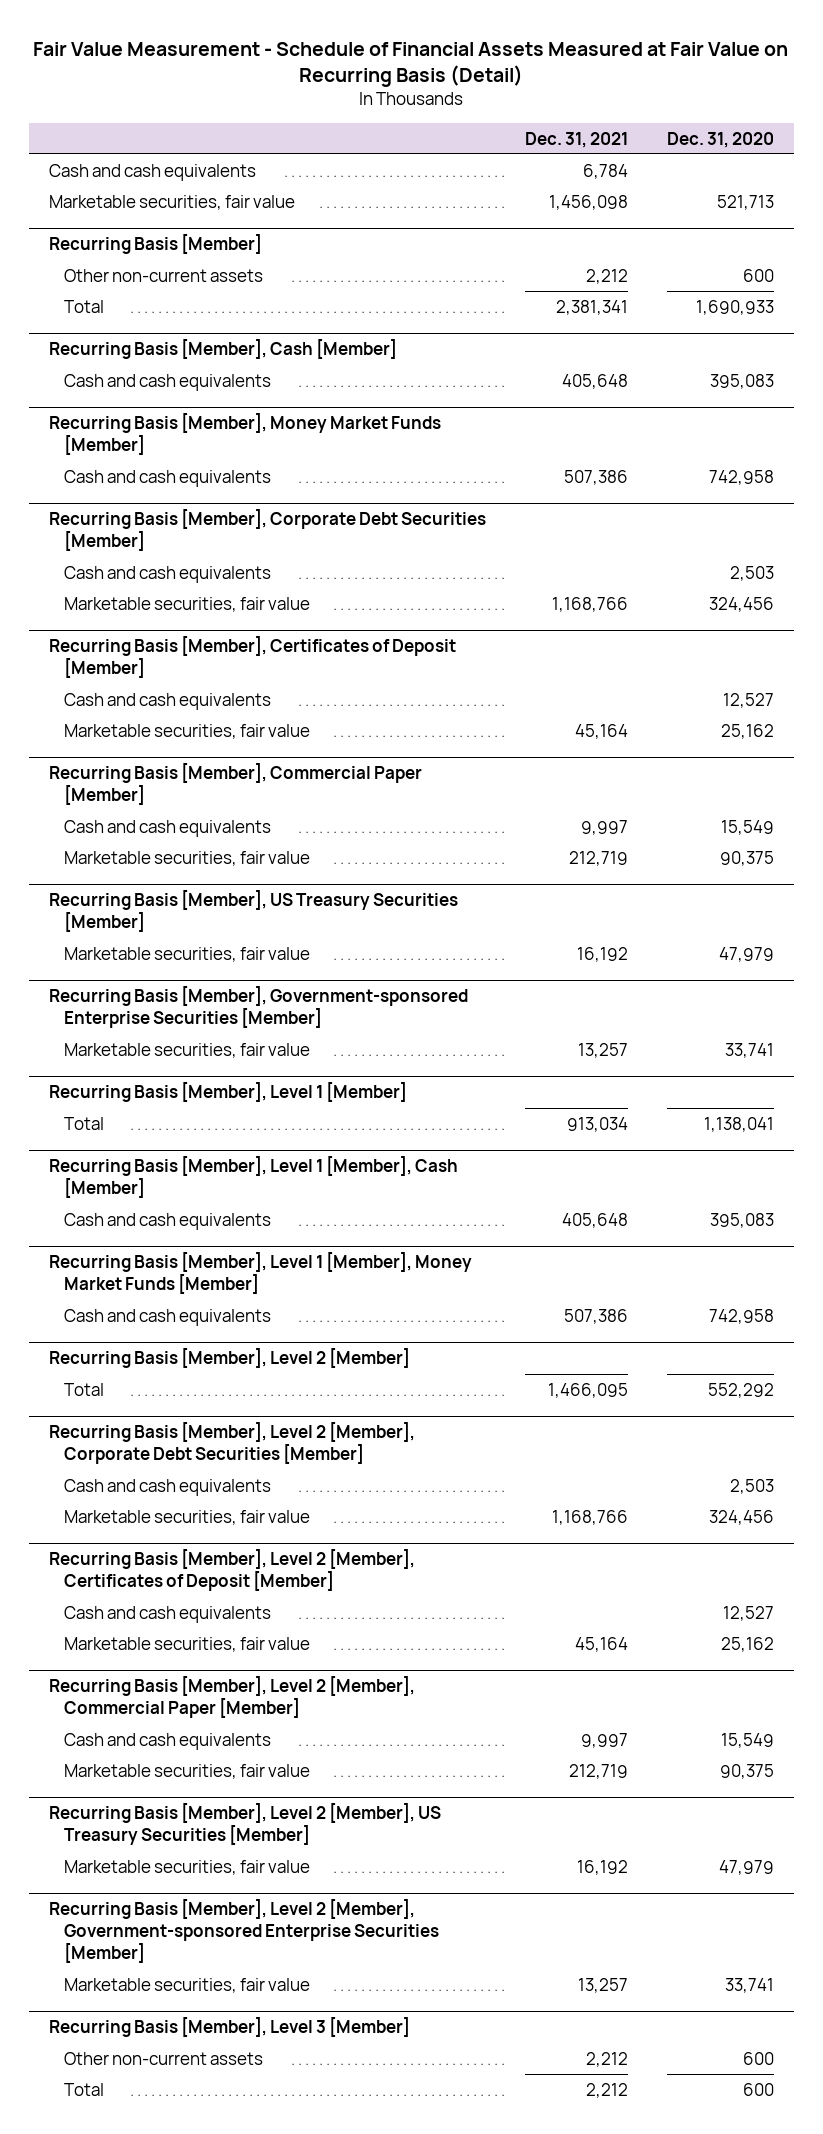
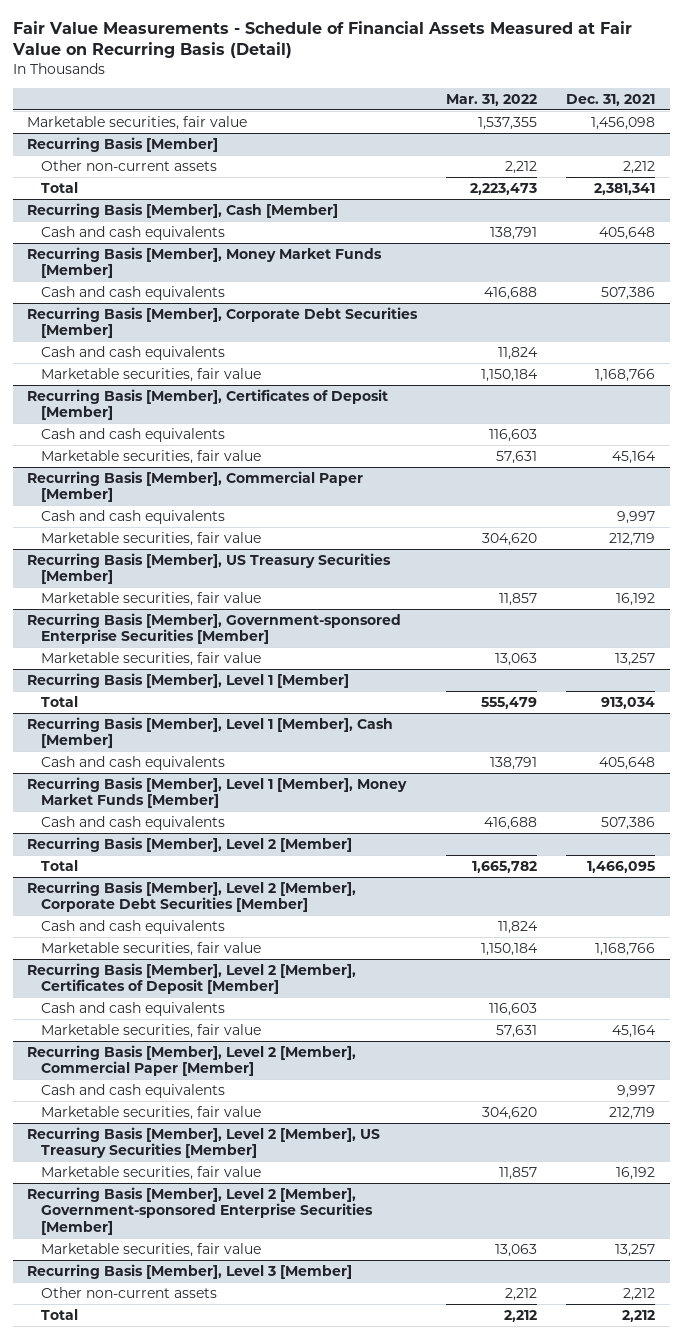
[33,41,789,88] Fair Value Measurement - Schedule of Financial Assets Measured at Fair Value on Recurring Basis (Detail) -> [11,21,632,59] Fair Value Measurements - Schedule of Financial Assets Measured at Fair Value on Recurring Basis (Detail)
[667,131,775,148] Dec. 31, 2020 -> none
none -> [446,93,538,106] Mar. 31, 2022
[48,163,256,181] Cash and cash equivalents -> none

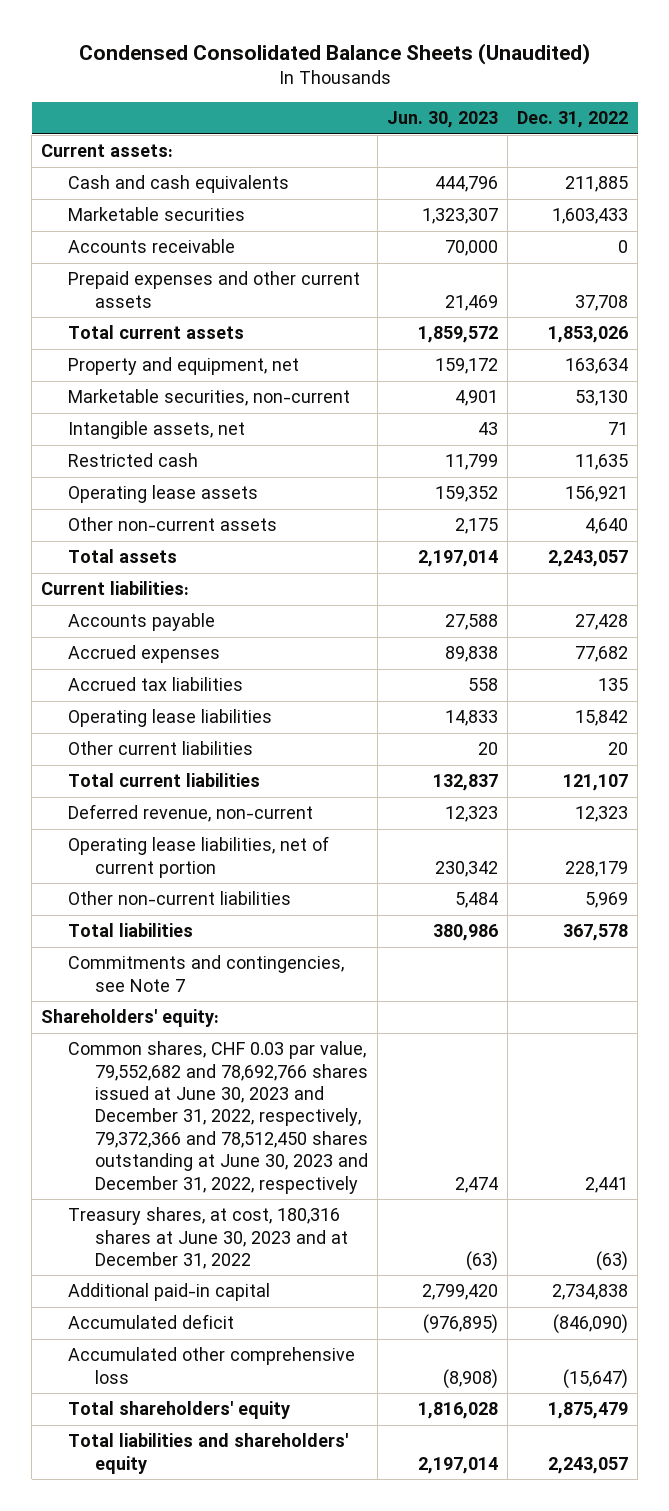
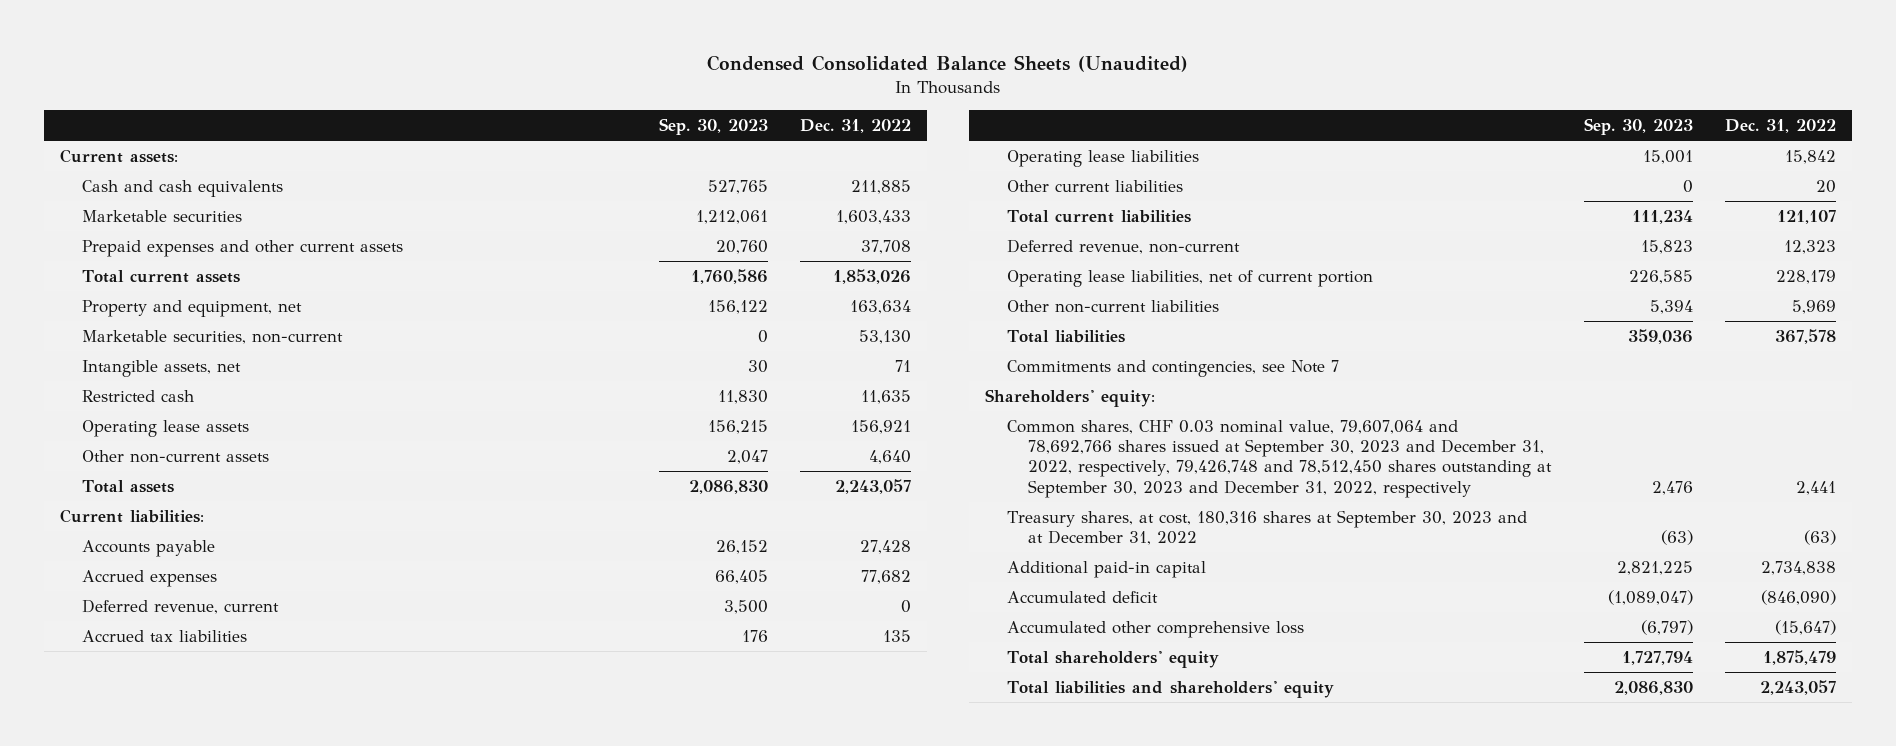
[387,111,499,129] Jun. 30, 2023 -> none
none -> [658,118,768,136] Sep. 30, 2023
[68,239,236,254] Accounts receivable -> none
none -> [81,598,279,614] Deferred revenue, current
[68,1041,369,1194] Common shares, CHF 0.03 par value, 79,552,682 and 78,692,766 shares issued at June 30, 2023 and December 31, 2022, respectively, 79,372,366 and 78,512,450 shares outstanding at June 30, 2023 and December 31, 2022, respectively -> [1006,419,1553,498] Common shares, CHF 0.03 nominal value, 79,607,064 and 78,692,766 shares issued at September 30, 2023 and December 31, 2022, respectively, 79,426,748 and 78,512,450 shares outstanding at September 30, 2023 and December 31, 2022, respectively
[68,1207,349,1269] Treasury shares, at cost, 180,316 shares at June 30, 2023 and at December 31, 2022 -> [1006,509,1527,546] Treasury shares, at cost, 180,316 shares at September 30, 2023 and at December 31, 2022

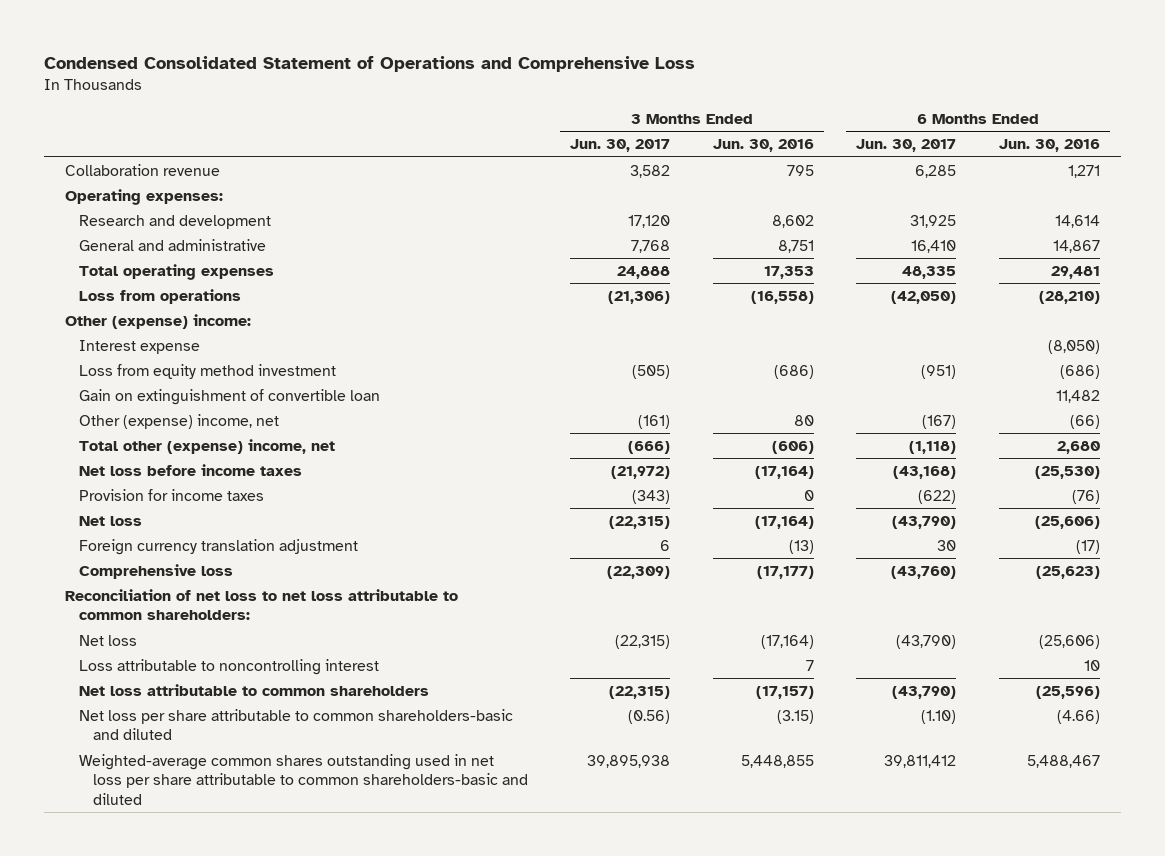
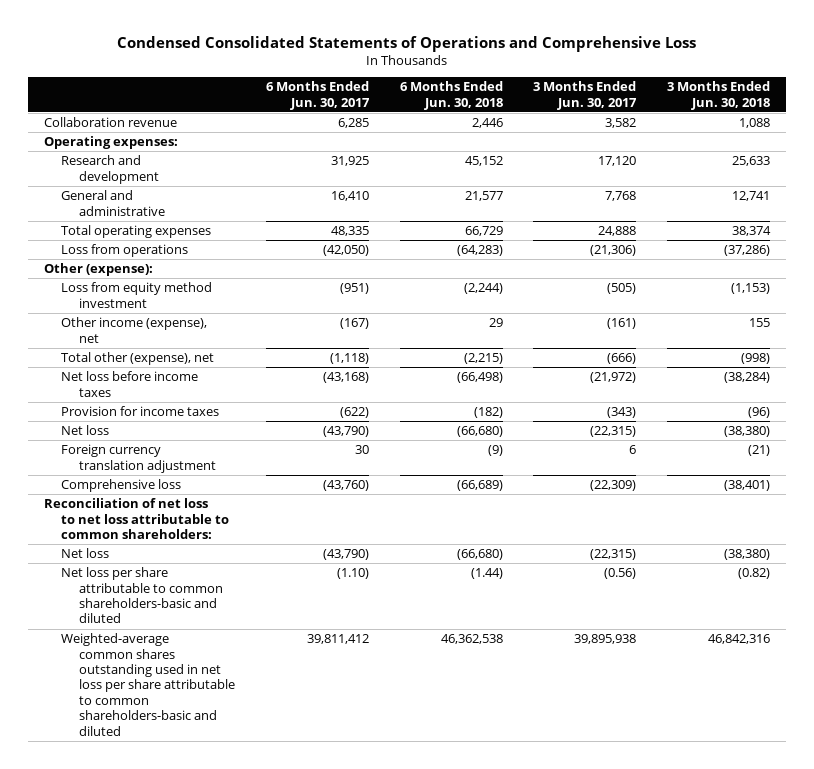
[44,55,696,72] Condensed Consolidated Statement of Operations and Comprehensive Loss -> [116,35,696,52] Condensed Consolidated Statements of Operations and Comprehensive Loss
[712,139,814,153] Jun. 30, 2016 -> none
[998,139,1100,153] Jun. 30, 2016 -> none
none -> [399,81,503,110] 6 Months Ended Jun. 30, 2018
none -> [667,81,771,110] 3 Months Ended Jun. 30, 2018
[79,340,201,355] Interest expense -> none
[65,314,252,330] Other (expense) income: -> [43,263,153,277] Other (expense):
[79,389,381,406] Gain on extinguishment of convertible loan -> none
[79,414,280,430] Other (expense) income, net -> [61,317,208,343] Other income (expense), net
[79,439,336,455] Total other (expense) income, net -> [61,352,215,366] Total other (expense), net
[79,659,380,676] Loss attributable to noncontrolling interest -> none
[79,684,430,697] Net loss attributable to common shareholders -> none

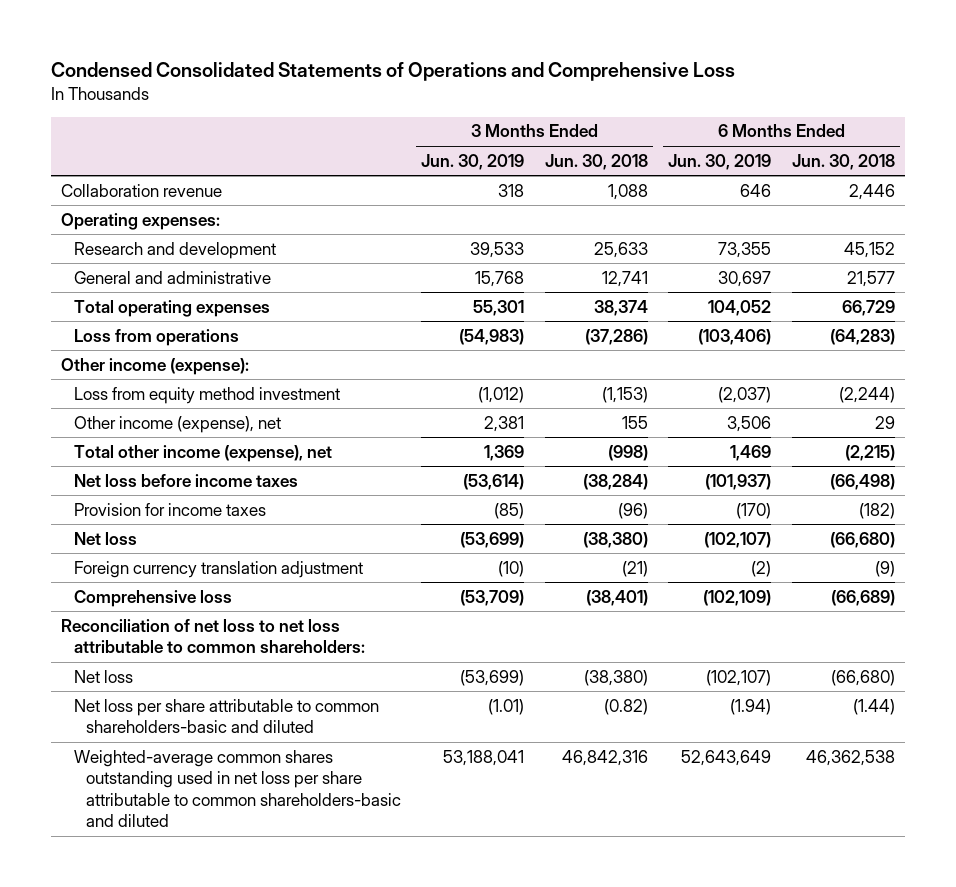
[265,81,370,110] 6 Months Ended Jun. 30, 2017 -> none
[533,81,638,110] 3 Months Ended Jun. 30, 2017 -> none
none -> [421,153,525,170] Jun. 30, 2019
none -> [668,153,772,170] Jun. 30, 2019
[43,263,153,277] Other (expense): -> [61,357,250,375] Other income (expense):
[61,352,215,366] Total other (expense), net -> [73,444,332,462] Total other income (expense), net

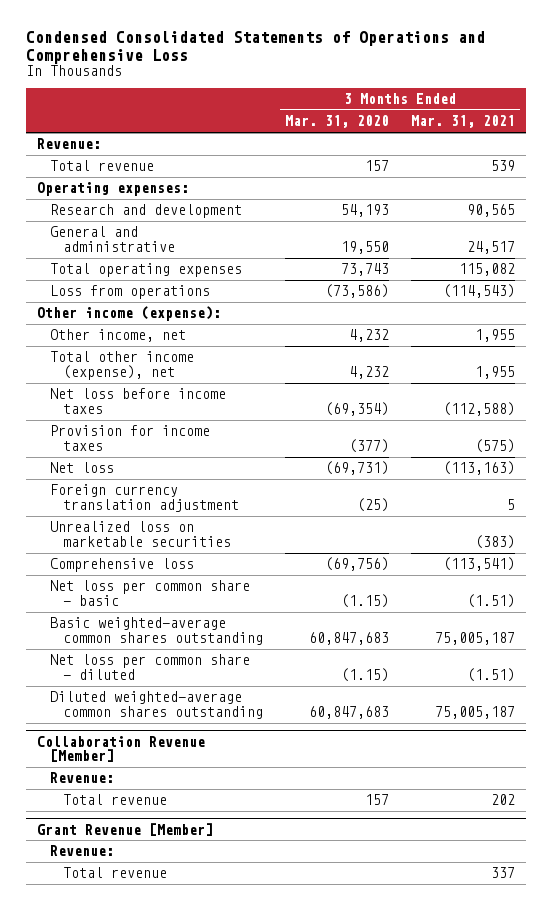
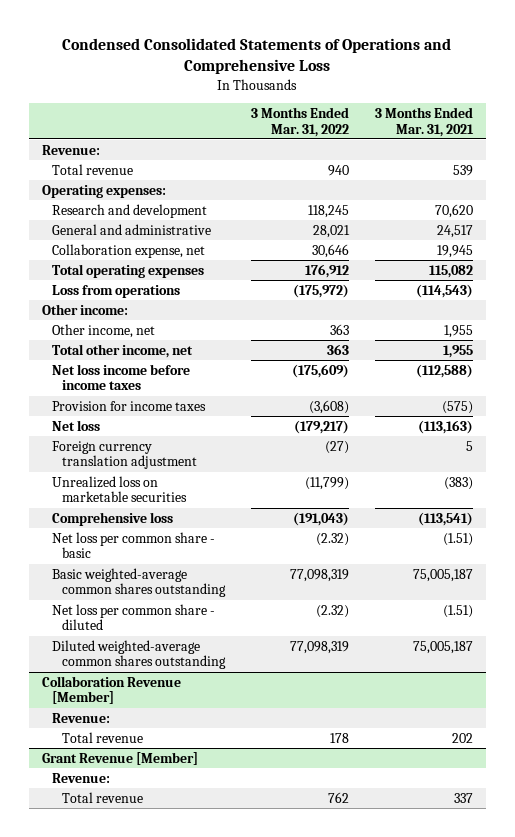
[285,115,390,129] Mar. 31, 2020 -> none
none -> [250,106,349,137] 3 Months Ended Mar. 31, 2022
[466,204,515,218] 90,565 -> [434,203,473,218] 70,620
none -> [52,243,206,258] Collaboration expense, net
[36,306,221,322] Other income (expense): -> [42,303,129,315] Other income:
[49,351,194,380] Total other income (expense), net -> [52,343,194,358] Total other income, net
[49,388,226,414] Net loss before income taxes -> [52,363,191,391] Net loss income before income taxes

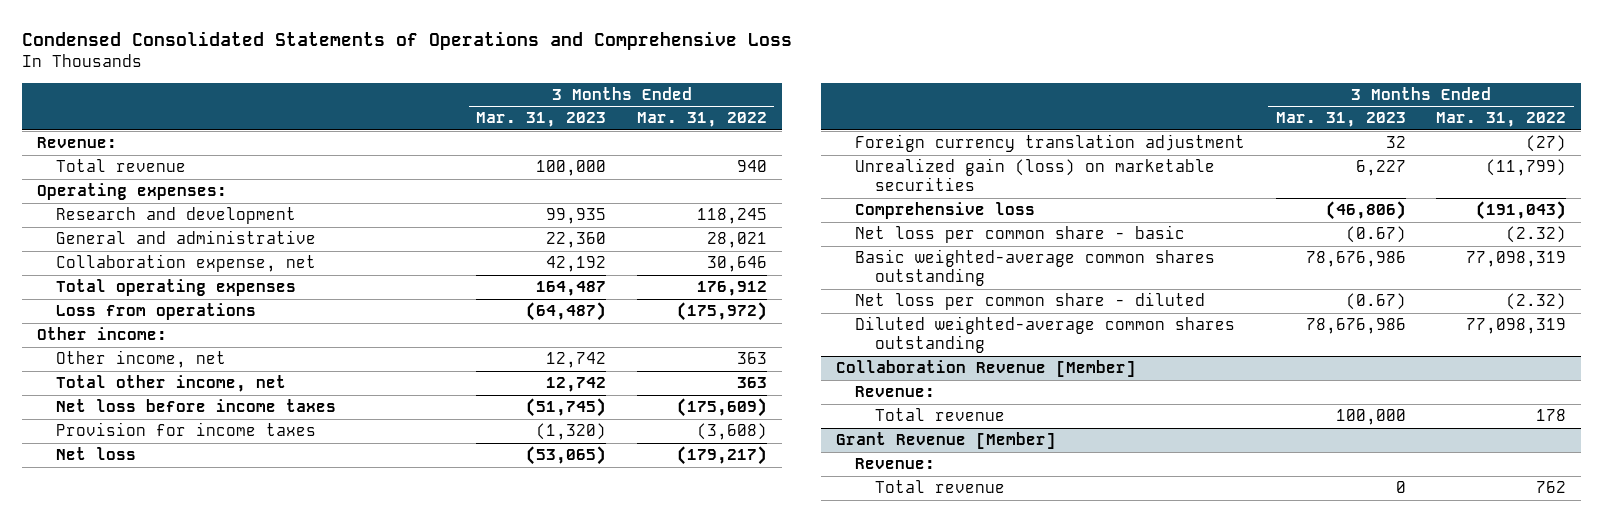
[374,106,474,137] 3 Months Ended Mar. 31, 2021 -> none
none -> [476,112,607,128] Mar. 31, 2023
[52,363,191,391] Net loss income before income taxes -> [56,399,337,413] Net loss before income taxes
[52,475,188,503] Unrealized loss on marketable securities -> [855,158,1216,192] Unrealized gain (loss) on marketable securities

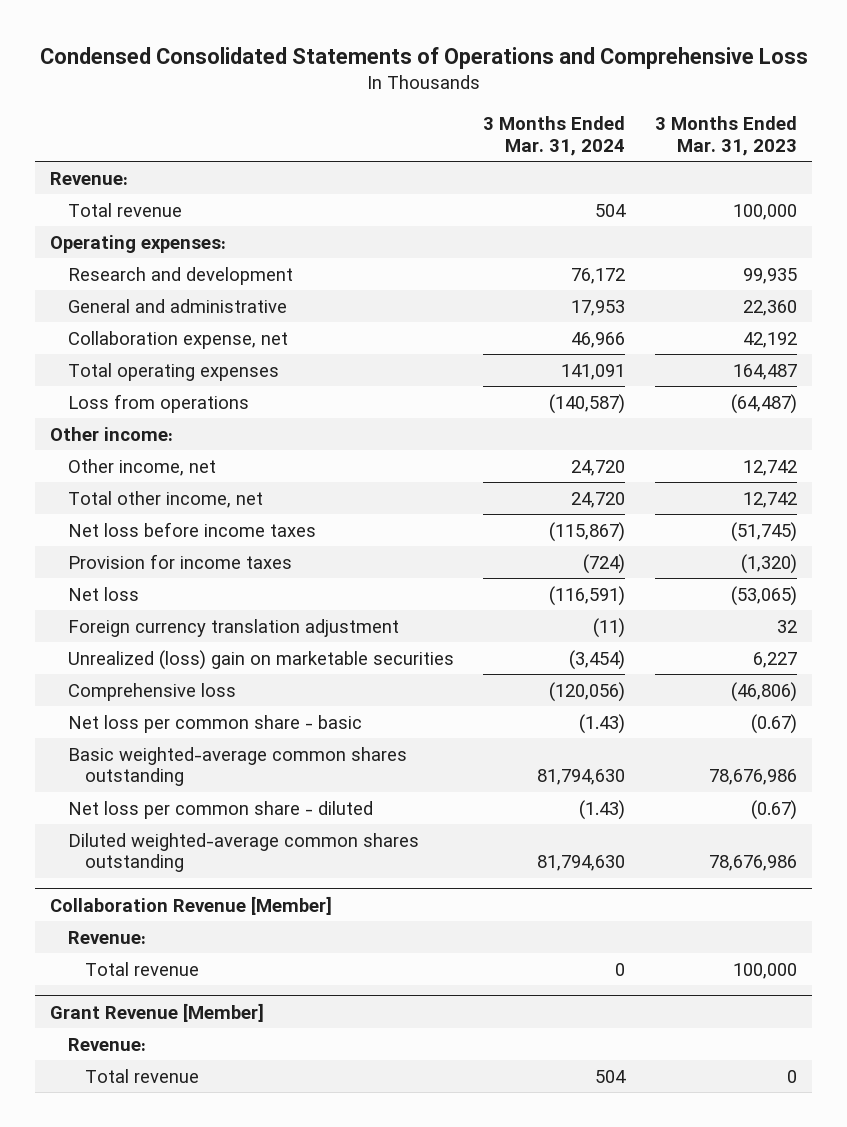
[636,112,767,128] Mar. 31, 2022 -> none
none -> [483,116,626,157] 3 Months Ended Mar. 31, 2024
[855,158,1216,192] Unrealized gain (loss) on marketable securities -> [67,649,454,670] Unrealized (loss) gain on marketable securities

